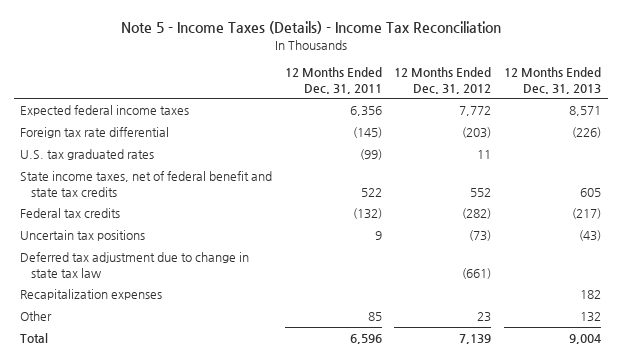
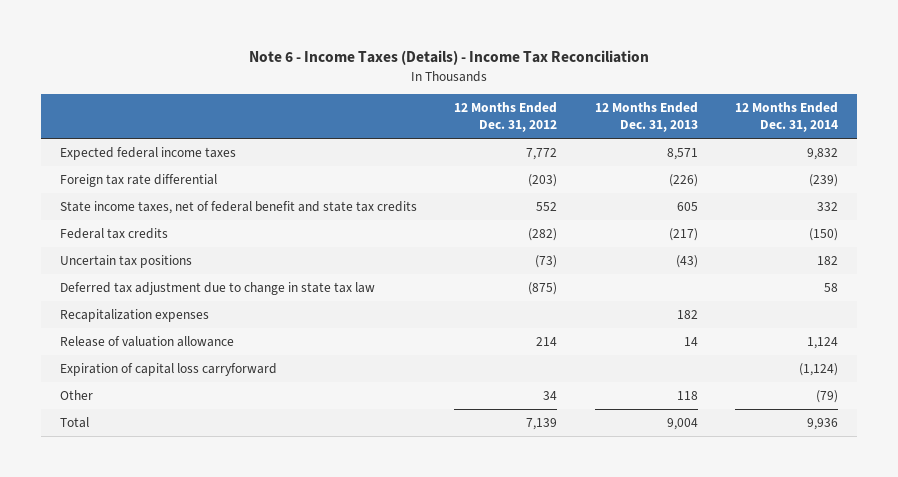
[120,21,501,35] Note 5 - Income Taxes (Details) - Income Tax Reconciliation -> [248,50,649,66] Note 6 - Income Taxes (Details) - Income Tax Reconciliation
[284,67,382,94] 12 Months Ended Dec. 31, 2011 -> none
none -> [734,102,838,133] 12 Months Ended Dec. 31, 2014
[19,149,154,161] U.S. tax graduated rates -> none
[462,267,492,279] (661) -> [528,281,558,295] (875)
none -> [59,335,234,347] Release of valuation allowance
none -> [59,362,277,376] Expiration of capital loss carryforward
[477,312,492,323] 23 -> [543,390,558,400] 34
[580,312,602,323] 132 -> [676,390,698,400] 118

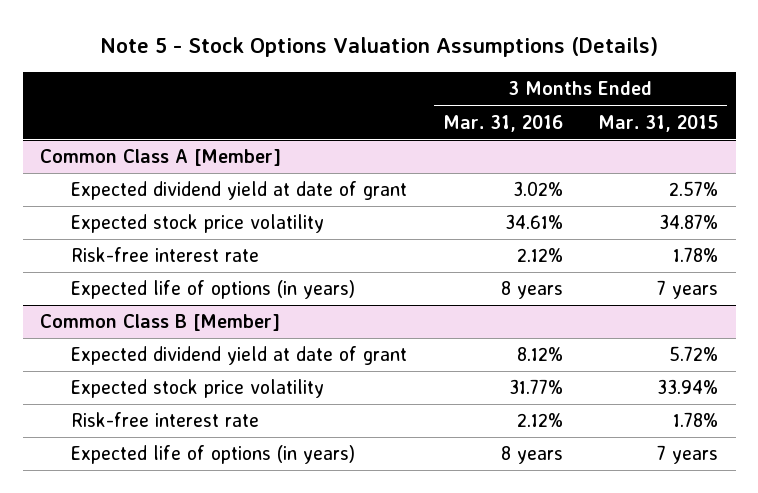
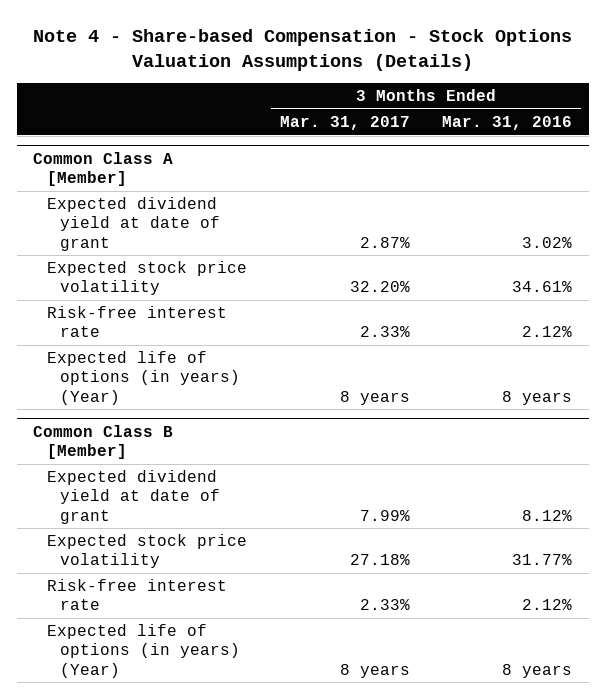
[100,36,659,57] Note 5 - Stock Options Valuation Assumptions (Details) -> [32,29,572,72] Note 4 - Share-based Compensation - Stock Options Valuation Assumptions (Details)
[598,114,719,132] Mar. 31, 2015 -> none
none -> [279,116,410,131] Mar. 31, 2017
[71,280,356,300] Expected life of options (in years) -> [46,351,241,405] Expected life of options (in years) (Year)
[71,445,356,465] Expected life of options (in years) -> [46,624,241,678] Expected life of options (in years) (Year)

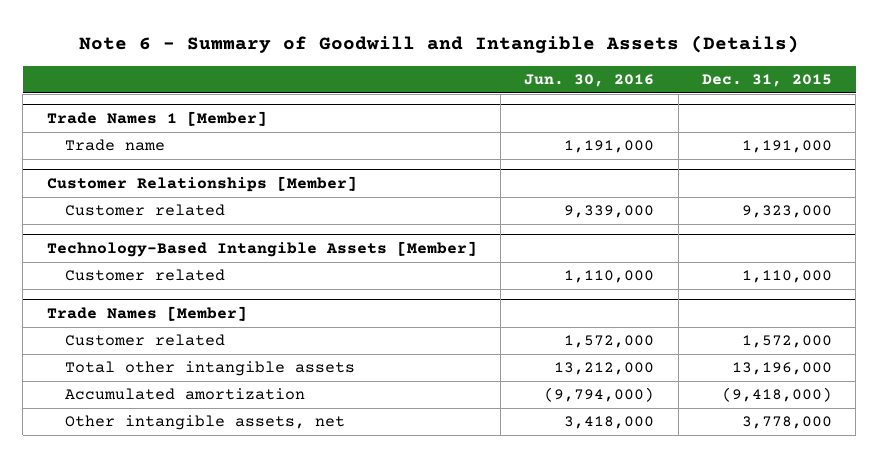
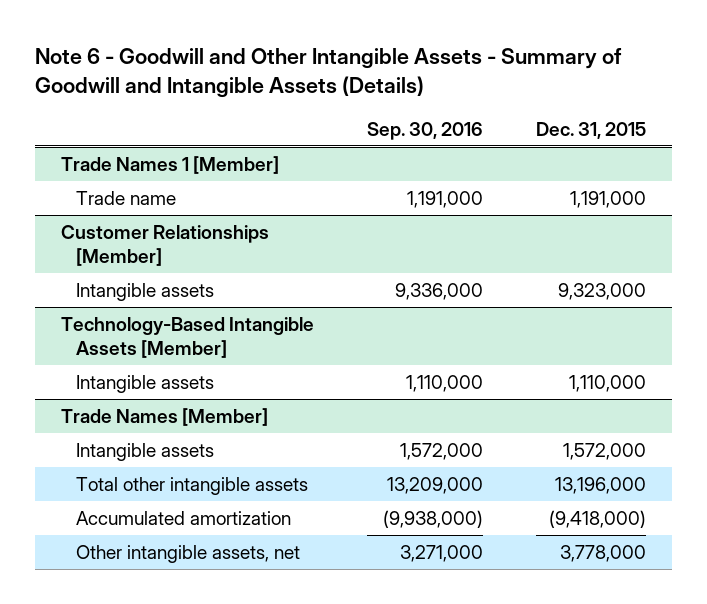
[79,34,800,53] Note 6 - Summary of Goodwill and Intangible Assets (Details) -> [34,47,622,99] Note 6 - Goodwill and Other Intangible Assets - Summary of Goodwill and Intangible Assets (Details)
[524,74,655,88] Jun. 30, 2016 -> none
none -> [366,121,483,140] Sep. 30, 2016
[64,204,225,217] Customer related -> [76,282,215,301] Intangible assets
[64,269,225,282] Customer related -> [76,374,215,393] Intangible assets
[64,334,225,347] Customer related -> [76,442,215,461] Intangible assets

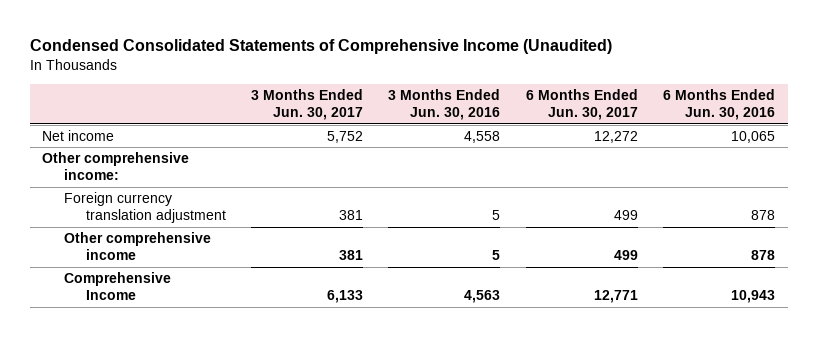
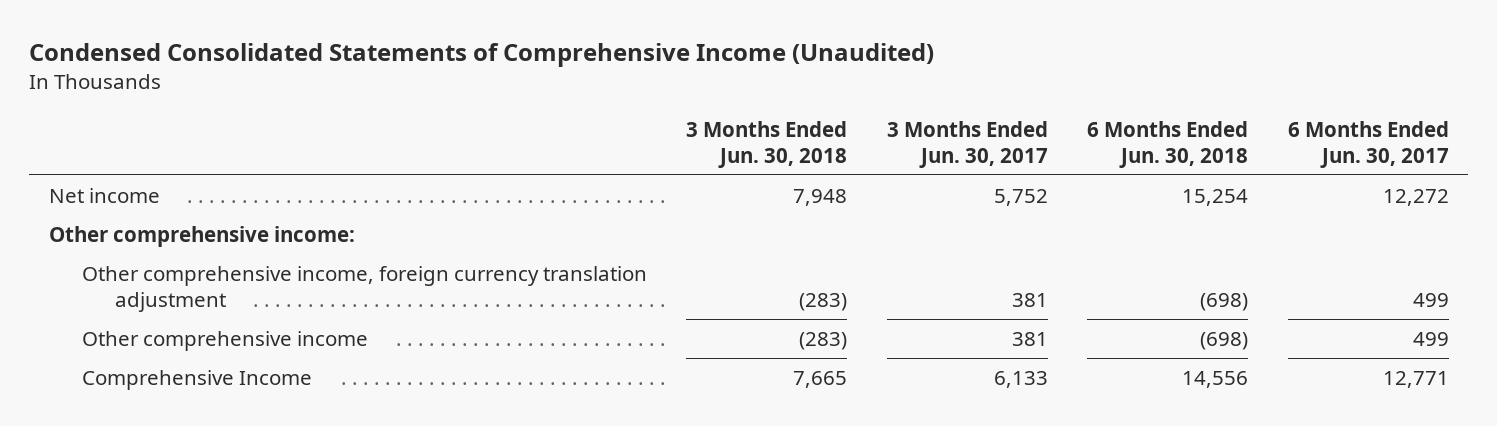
[388,89,501,121] 3 Months Ended Jun. 30, 2016 -> none
[663,89,776,121] 6 Months Ended Jun. 30, 2016 -> none
none -> [686,120,848,168] 3 Months Ended Jun. 30, 2018
none -> [1087,120,1249,168] 6 Months Ended Jun. 30, 2018
[64,192,226,224] Foreign currency translation adjustment -> [81,266,647,313] Other comprehensive income, foreign currency translation adjustment

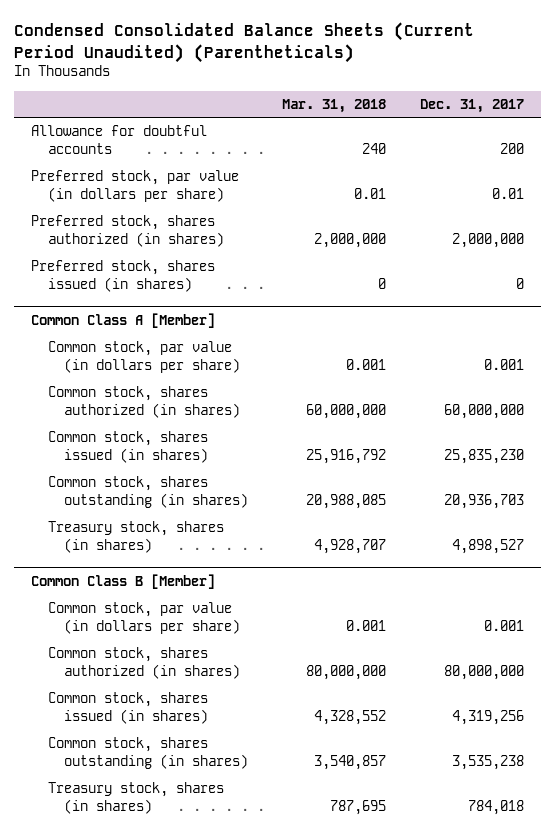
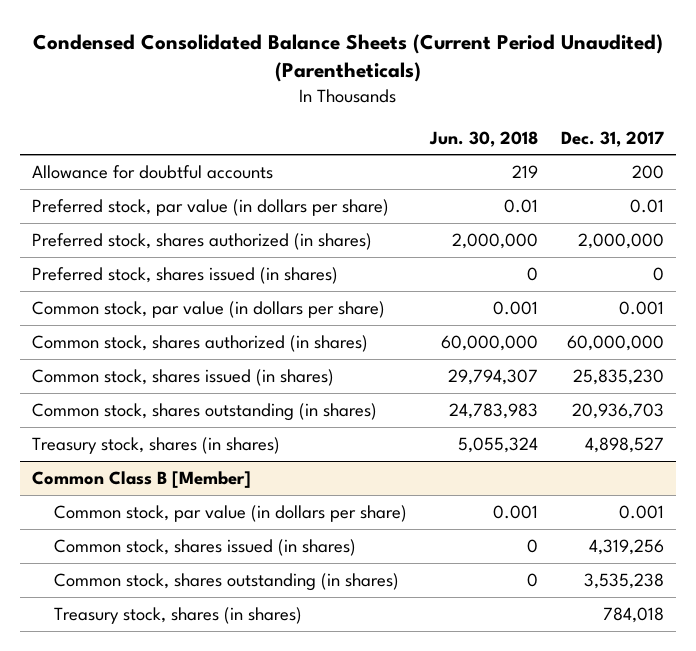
[282,98,387,113] Mar. 31, 2018 -> none
none -> [429,130,539,147] Jun. 30, 2018
[30,313,215,329] Common Class A [Member] -> none
[47,647,241,680] Common stock, shares authorized (in shares) -> none

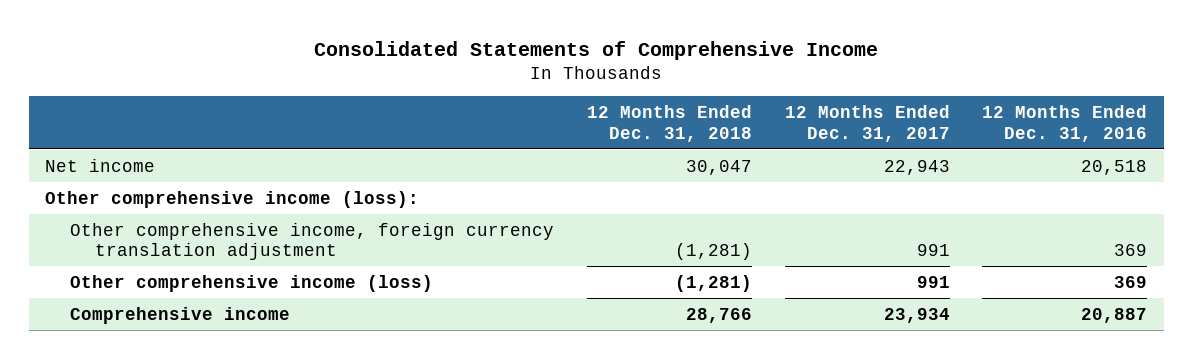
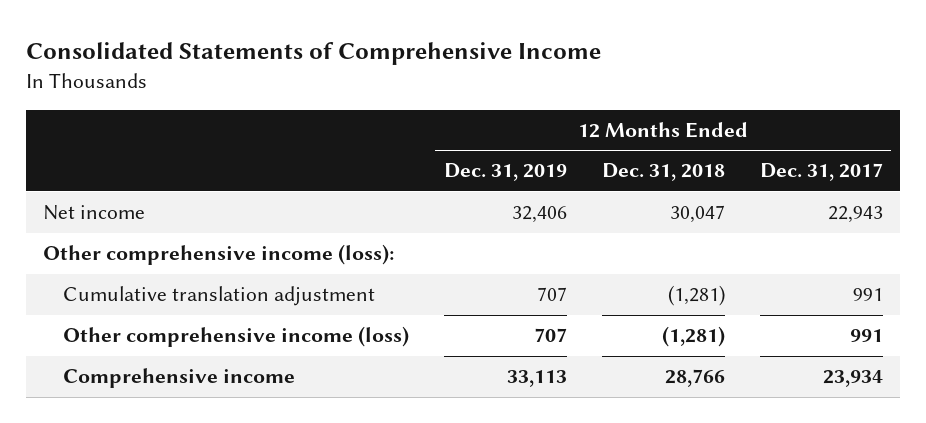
[982,105,1148,142] 12 Months Ended Dec. 31, 2016 -> none
none -> [443,163,567,182] Dec. 31, 2019
[70,222,555,261] Other comprehensive income, foreign currency translation adjustment -> [63,286,376,307] Cumulative translation adjustment

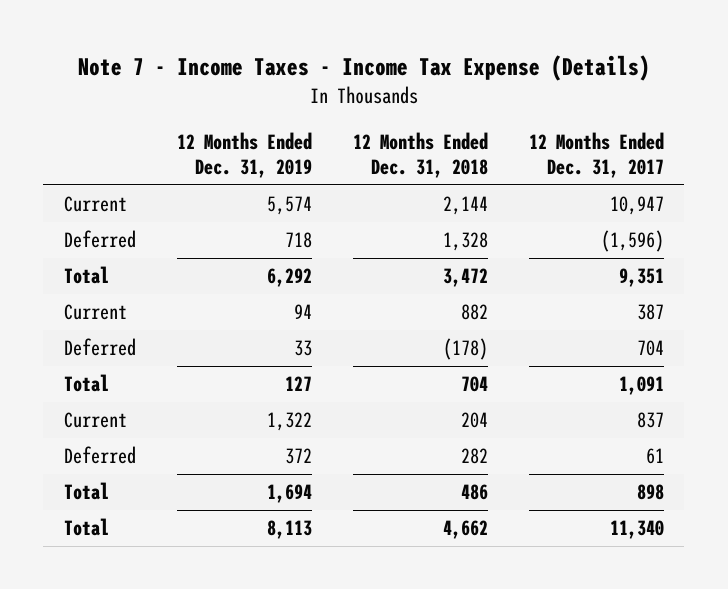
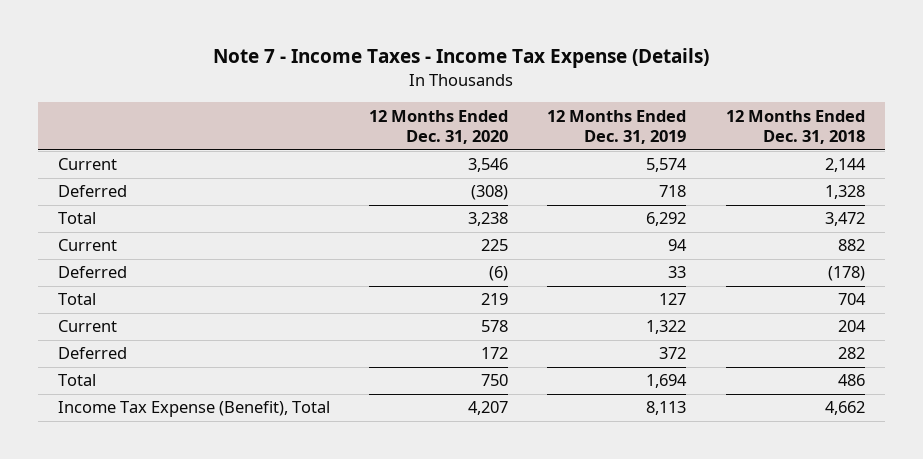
[528,132,664,179] 12 Months Ended Dec. 31, 2017 -> none
none -> [369,109,509,145] 12 Months Ended Dec. 31, 2020
[63,518,109,537] Total -> [57,401,330,418] Income Tax Expense (Benefit), Total

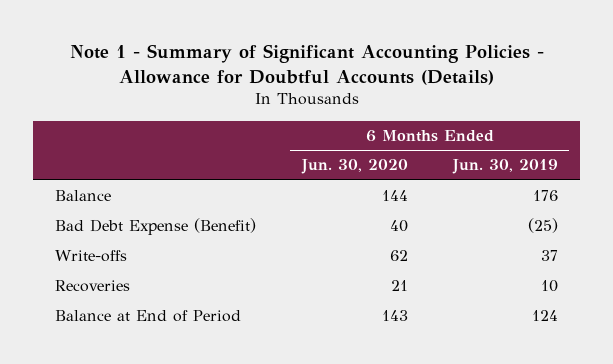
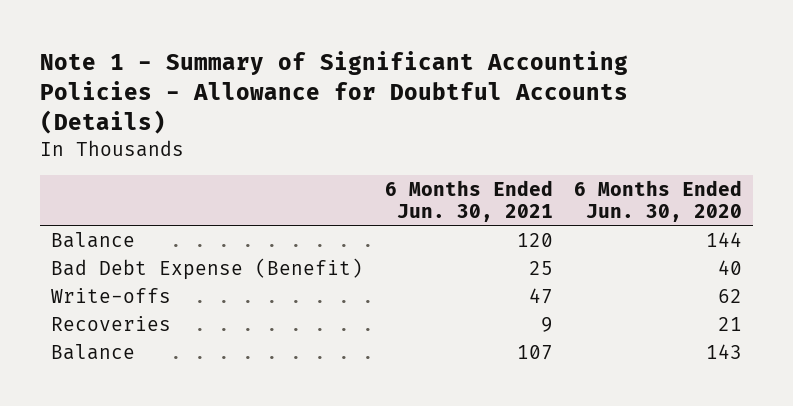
[451,159,558,175] Jun. 30, 2019 -> none
none -> [384,179,553,223] 6 Months Ended Jun. 30, 2021
[55,310,242,323] Balance at End of Period -> [51,343,136,360] Balance

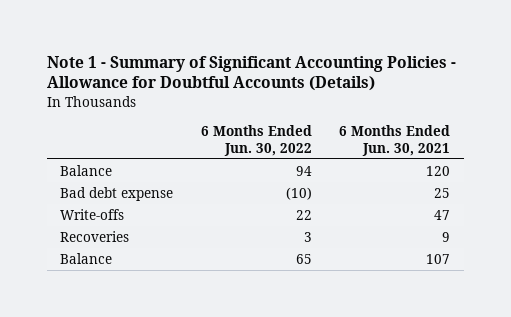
[573,179,742,223] 6 Months Ended Jun. 30, 2020 -> none
none -> [200,124,312,156] 6 Months Ended Jun. 30, 2022
[51,257,364,280] Bad Debt Expense (Benefit) -> [60,186,174,201] Bad debt expense

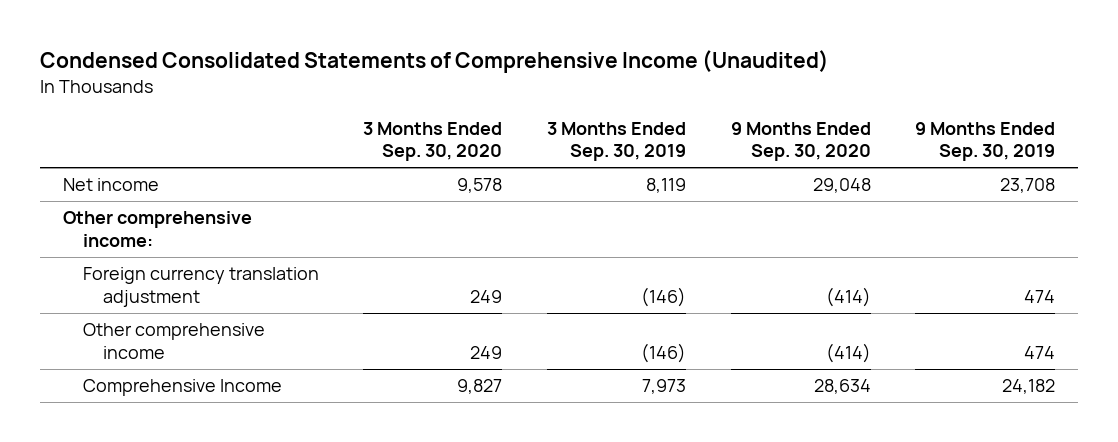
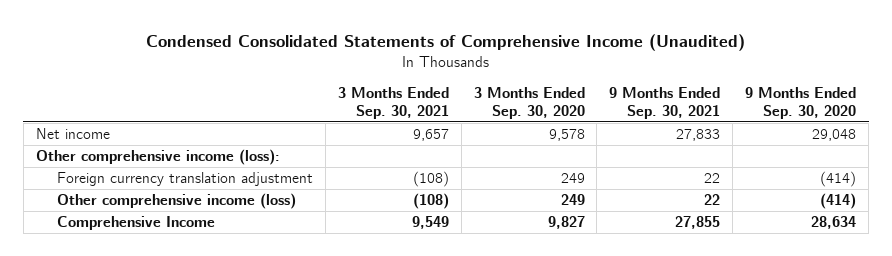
[546,121,686,162] 3 Months Ended Sep. 30, 2019 -> none
[915,121,1056,162] 9 Months Ended Sep. 30, 2019 -> none
none -> [337,86,449,119] 3 Months Ended Sep. 30, 2021
none -> [609,86,721,119] 9 Months Ended Sep. 30, 2021
[62,211,252,248] Other comprehensive income: -> [35,149,280,166] Other comprehensive income (loss):
[82,323,265,360] Other comprehensive income -> [56,193,296,210] Other comprehensive income (loss)

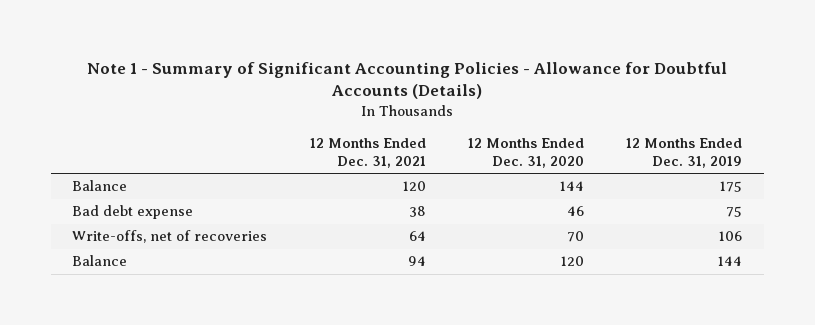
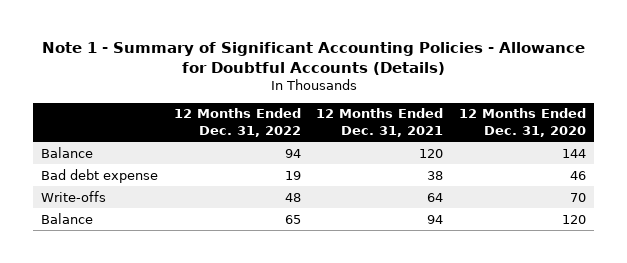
[626,138,743,168] 12 Months Ended Dec. 31, 2019 -> none
none -> [173,108,301,137] 12 Months Ended Dec. 31, 2022
[72,230,268,244] Write-offs, net of recoveries -> [41,190,107,202] Write-offs

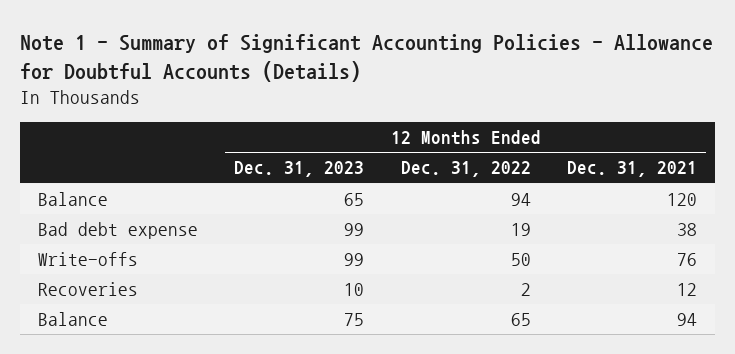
[459,108,587,137] 12 Months Ended Dec. 31, 2020 -> none
none -> [234,161,365,178] Dec. 31, 2023
[284,192,301,202] 48 -> [510,253,531,267] 50
[427,192,444,202] 64 -> [677,253,698,267] 76
none -> [37,282,138,297] Recoveries

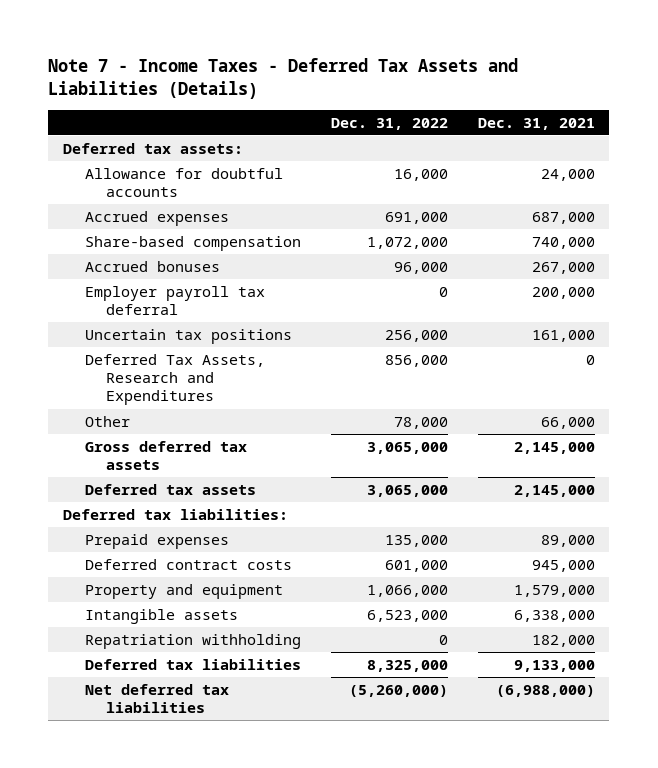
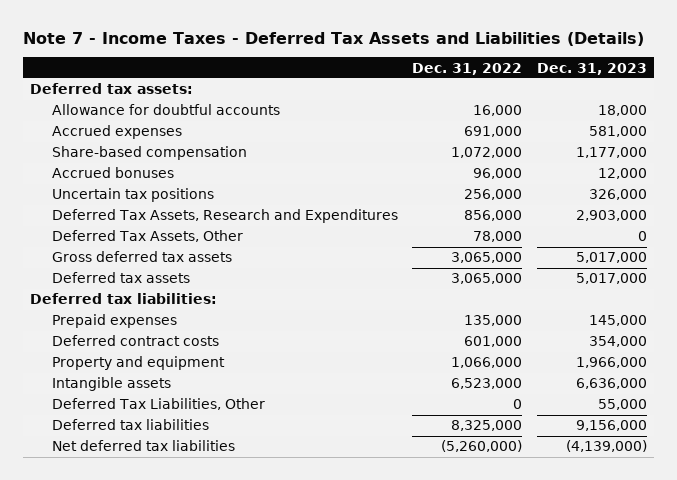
[477,117,595,130] Dec. 31, 2021 -> none
none -> [537,62,648,75] Dec. 31, 2023
[84,285,265,316] Employer payroll tax deferral -> none
[84,415,130,427] Other -> [51,230,243,243] Deferred Tax Assets, Other
[84,633,301,649] Repatriation withholding -> none
none -> [51,398,265,411] Deferred Tax Liabilities, Other

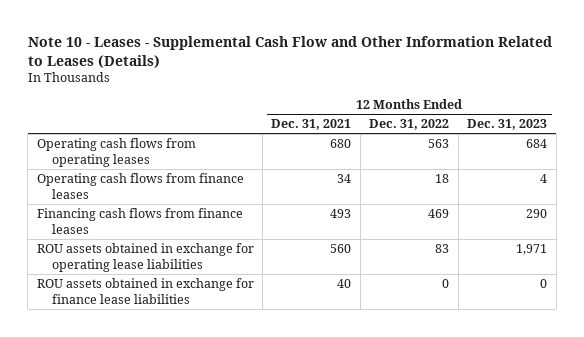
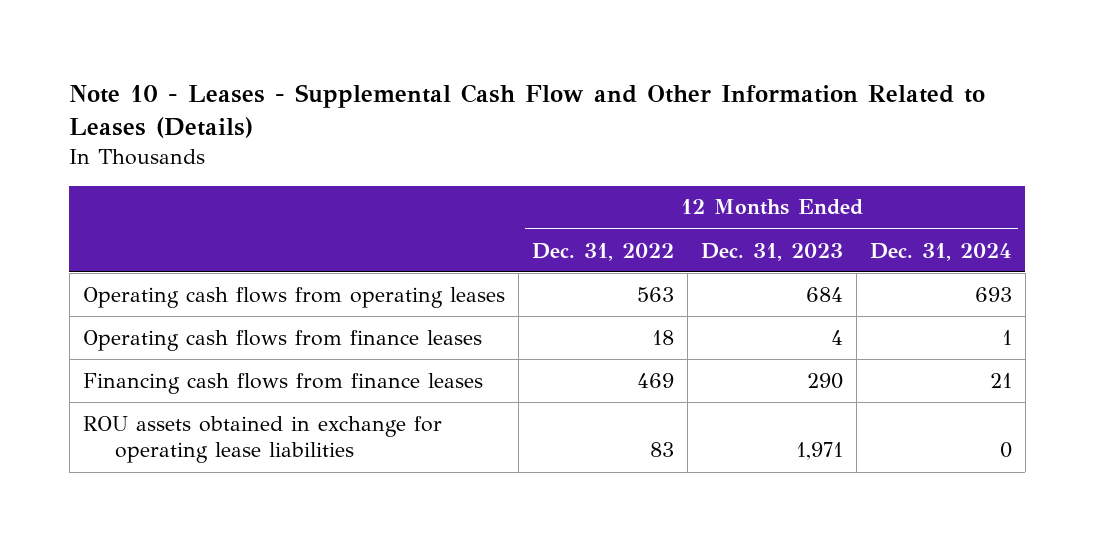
[271,119,352,131] Dec. 31, 2021 -> none
none -> [869,242,1012,261] Dec. 31, 2024
[36,278,254,304] ROU assets obtained in exchange for finance lease liabilities -> none

